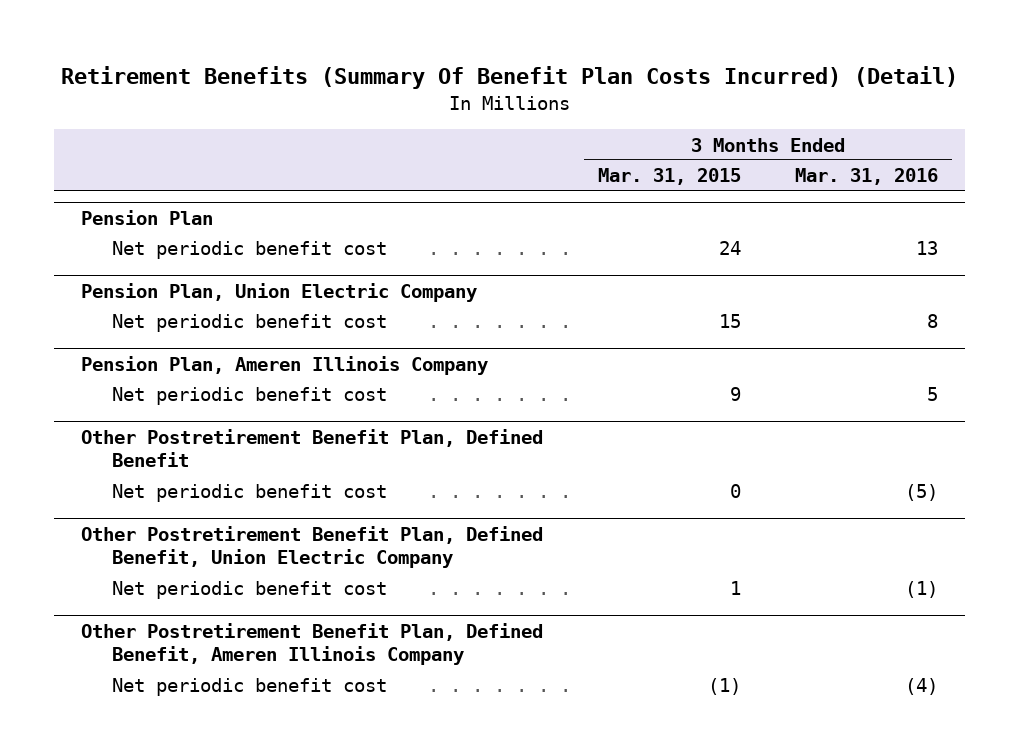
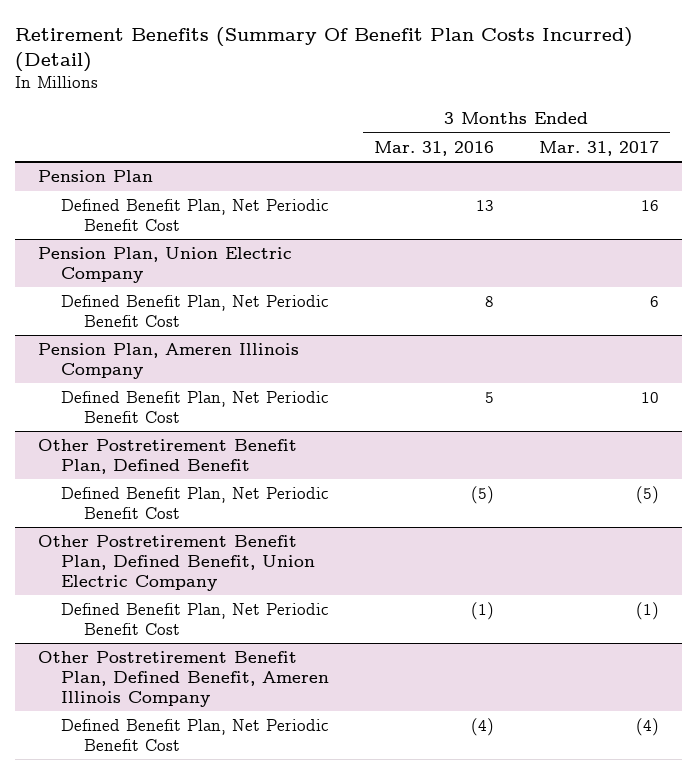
[597,168,741,186] Mar. 31, 2015 -> none
none -> [539,140,660,156] Mar. 31, 2017
[112,241,388,260] Net periodic benefit cost -> [60,198,329,231] Defined Benefit Plan, Net Periodic Benefit Cost
[112,314,388,333] Net periodic benefit cost -> [60,294,329,327] Defined Benefit Plan, Net Periodic Benefit Cost
[112,387,388,406] Net periodic benefit cost -> [60,390,329,423] Defined Benefit Plan, Net Periodic Benefit Cost
[112,484,388,503] Net periodic benefit cost -> [60,486,329,519] Defined Benefit Plan, Net Periodic Benefit Cost
[112,581,388,600] Net periodic benefit cost -> [60,602,329,635] Defined Benefit Plan, Net Periodic Benefit Cost
[112,678,388,697] Net periodic benefit cost -> [60,718,329,751] Defined Benefit Plan, Net Periodic Benefit Cost

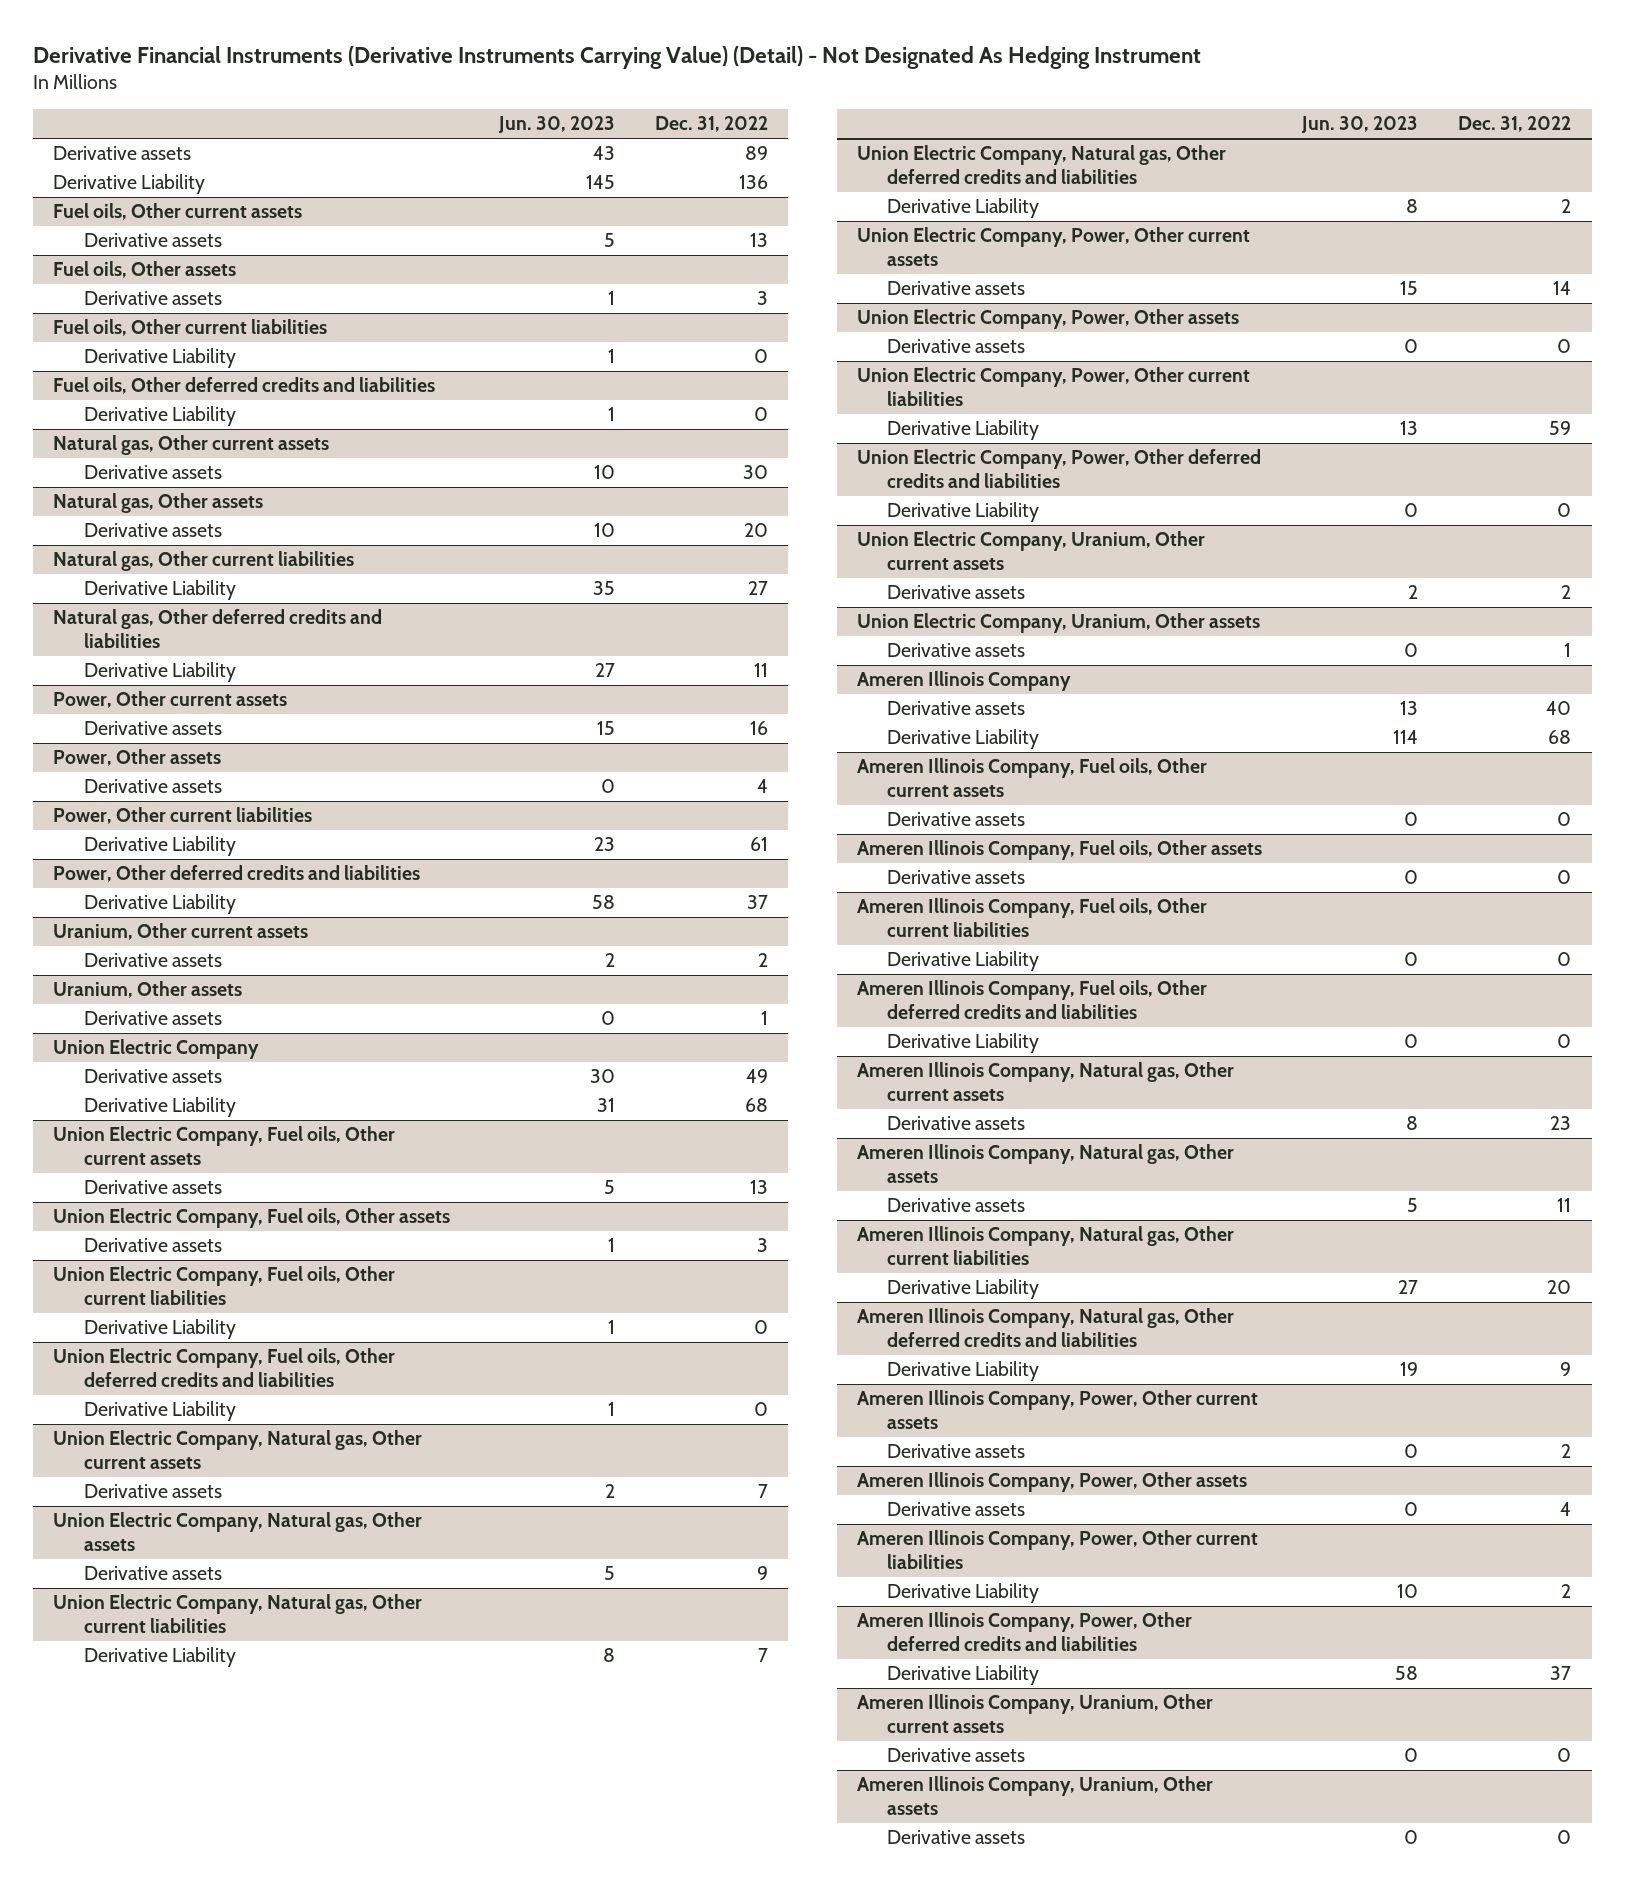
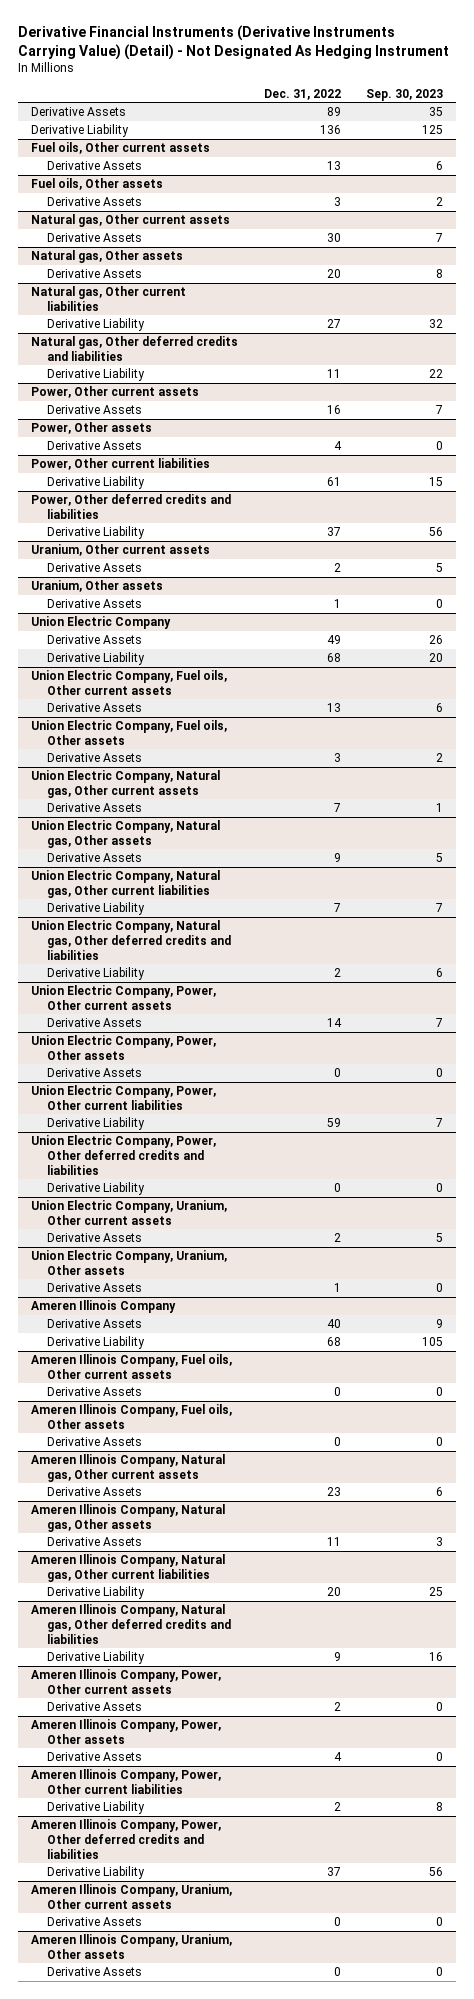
[497,116,615,134] Jun. 30, 2023 -> none
none -> [366,88,444,101] Sep. 30, 2023
[53,146,192,161] Derivative assets -> [31,107,127,117] Derivative Assets
[83,233,222,248] Derivative assets -> [47,161,143,171] Derivative Assets
[53,319,328,337] Fuel oils, Other current liabilities -> none
[83,348,236,369] Derivative Liability -> none
[53,377,436,395] Fuel oils, Other deferred credits and liabilities -> none
[83,406,236,427] Derivative Liability -> none
[83,291,222,306] Derivative assets -> [47,197,143,207] Derivative Assets
[83,465,222,480] Derivative assets -> [47,233,143,243] Derivative Assets
[83,523,222,538] Derivative assets -> [47,269,143,279] Derivative Assets
[83,721,222,736] Derivative assets -> [47,405,143,415] Derivative Assets
[83,779,222,794] Derivative assets -> [47,441,143,451] Derivative Assets
[83,953,222,968] Derivative assets -> [47,563,143,573] Derivative Assets
[83,1011,222,1026] Derivative assets -> [47,599,143,609] Derivative Assets
[83,1069,222,1084] Derivative assets -> [47,635,143,645] Derivative Assets
[83,1180,222,1195] Derivative assets -> [47,703,143,713] Derivative Assets
[53,1266,396,1305] Union Electric Company, Fuel oils, Other current liabilities -> none
[83,1319,236,1340] Derivative Liability -> none
[53,1348,396,1387] Union Electric Company, Fuel oils, Other deferred credits and liabilities -> none
[83,1401,236,1422] Derivative Liability -> none
[83,1238,222,1253] Derivative assets -> [47,753,143,763] Derivative Assets
[83,1484,222,1499] Derivative assets -> [47,803,143,813] Derivative Assets
[83,1566,222,1581] Derivative assets -> [47,853,143,863] Derivative Assets
[887,281,1026,296] Derivative assets -> [47,1018,143,1028] Derivative Assets
[887,339,1026,354] Derivative assets -> [47,1068,143,1078] Derivative Assets
[887,585,1026,600] Derivative assets -> [47,1233,143,1243] Derivative Assets
[887,643,1026,658] Derivative assets -> [47,1283,143,1293] Derivative Assets
[887,701,1026,716] Derivative assets -> [47,1319,143,1329] Derivative Assets
[887,812,1026,827] Derivative assets -> [47,1387,143,1397] Derivative Assets
[856,898,1207,937] Ameren Illinois Company, Fuel oils, Other current liabilities -> none
[887,951,1040,972] Derivative Liability -> none
[856,980,1207,1019] Ameren Illinois Company, Fuel oils, Other deferred credits and liabilities -> none
[887,1033,1040,1054] Derivative Liability -> none
[887,870,1026,885] Derivative assets -> [47,1437,143,1447] Derivative Assets
[887,1116,1026,1131] Derivative assets -> [47,1487,143,1497] Derivative Assets
[887,1198,1026,1213] Derivative assets -> [47,1537,143,1547] Derivative Assets
[887,1444,1026,1459] Derivative assets -> [47,1702,143,1712] Derivative Assets
[887,1502,1026,1517] Derivative assets -> [47,1752,143,1762] Derivative Assets
[887,1748,1026,1763] Derivative assets -> [47,1917,143,1927] Derivative Assets
[887,1830,1026,1845] Derivative assets -> [47,1967,143,1977] Derivative Assets

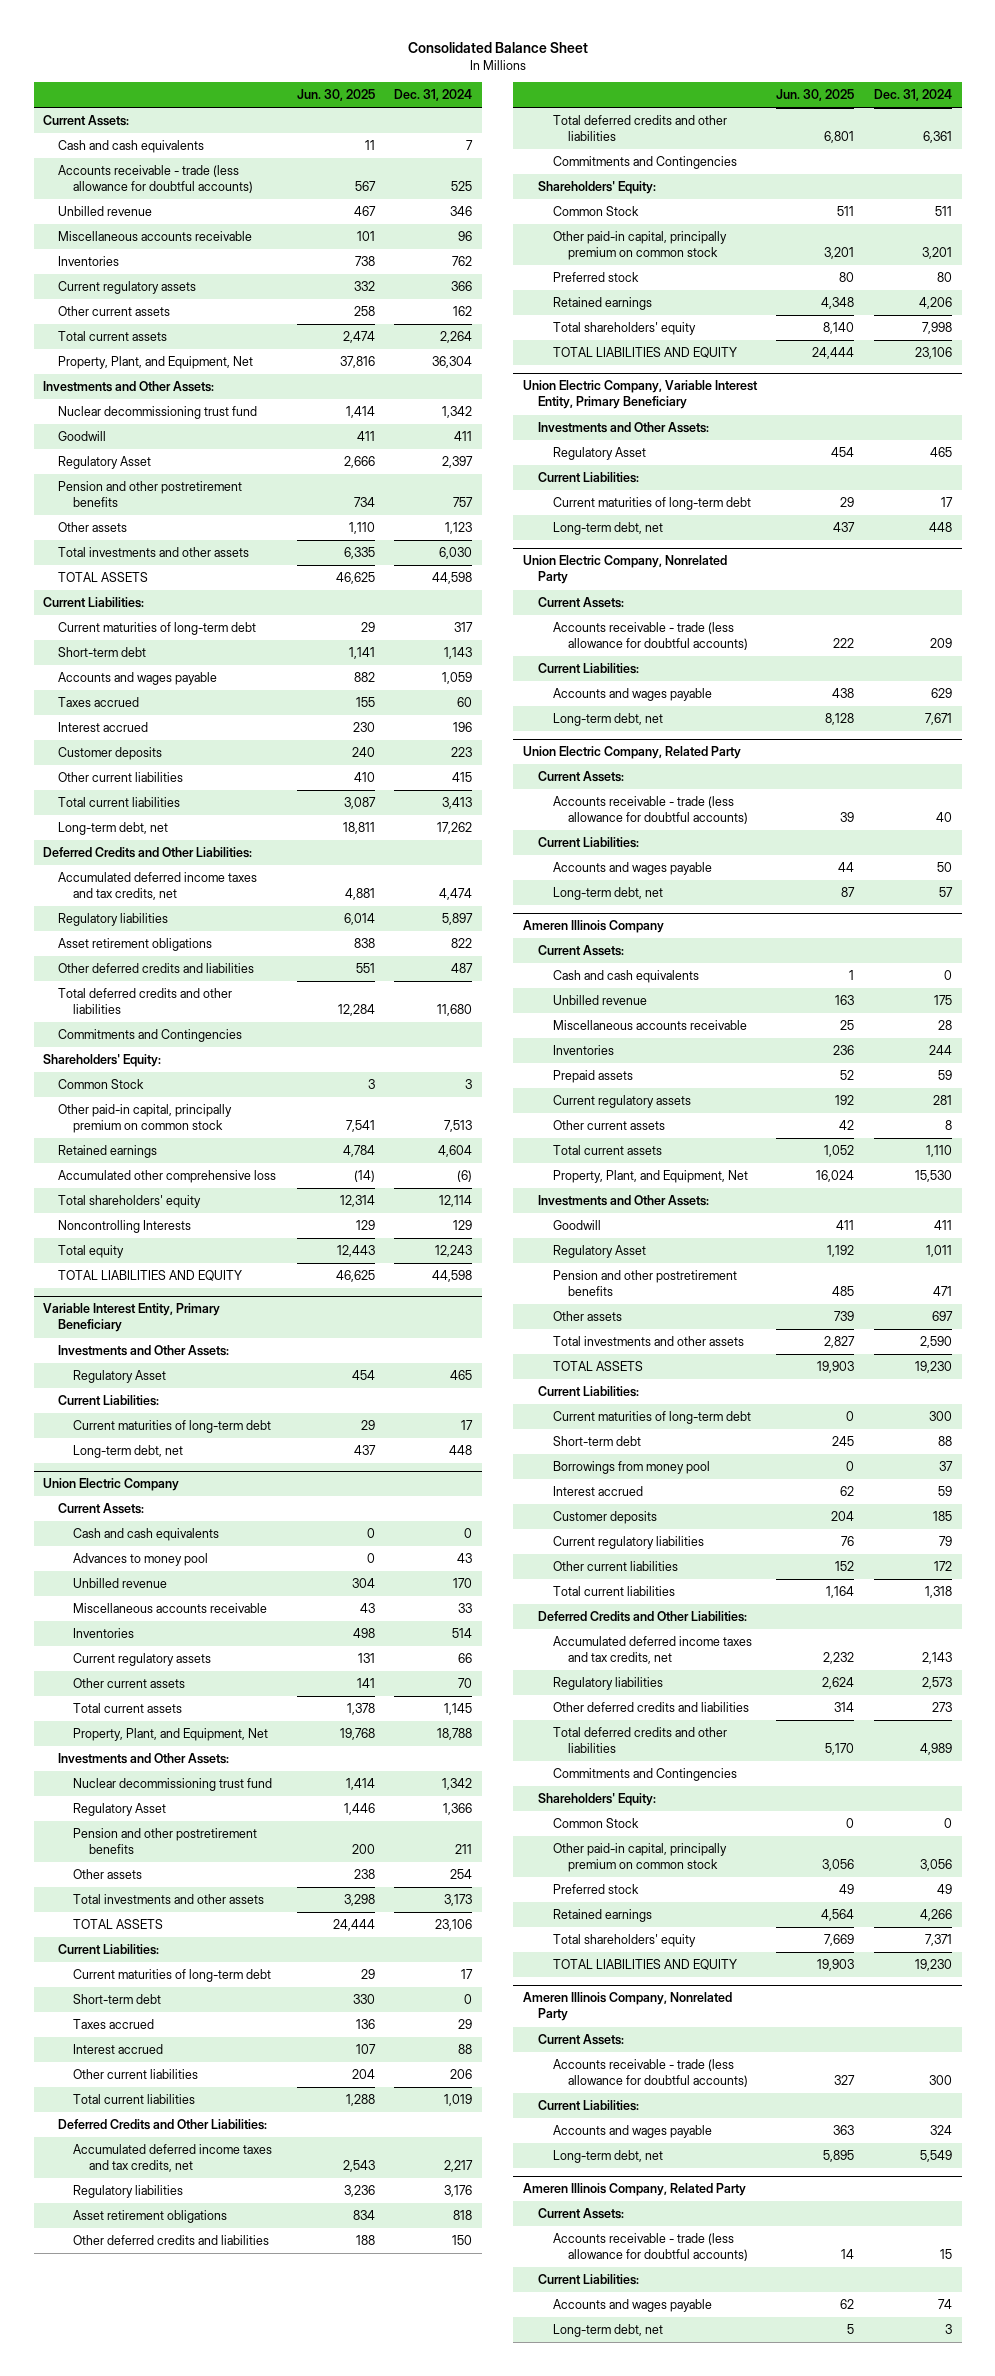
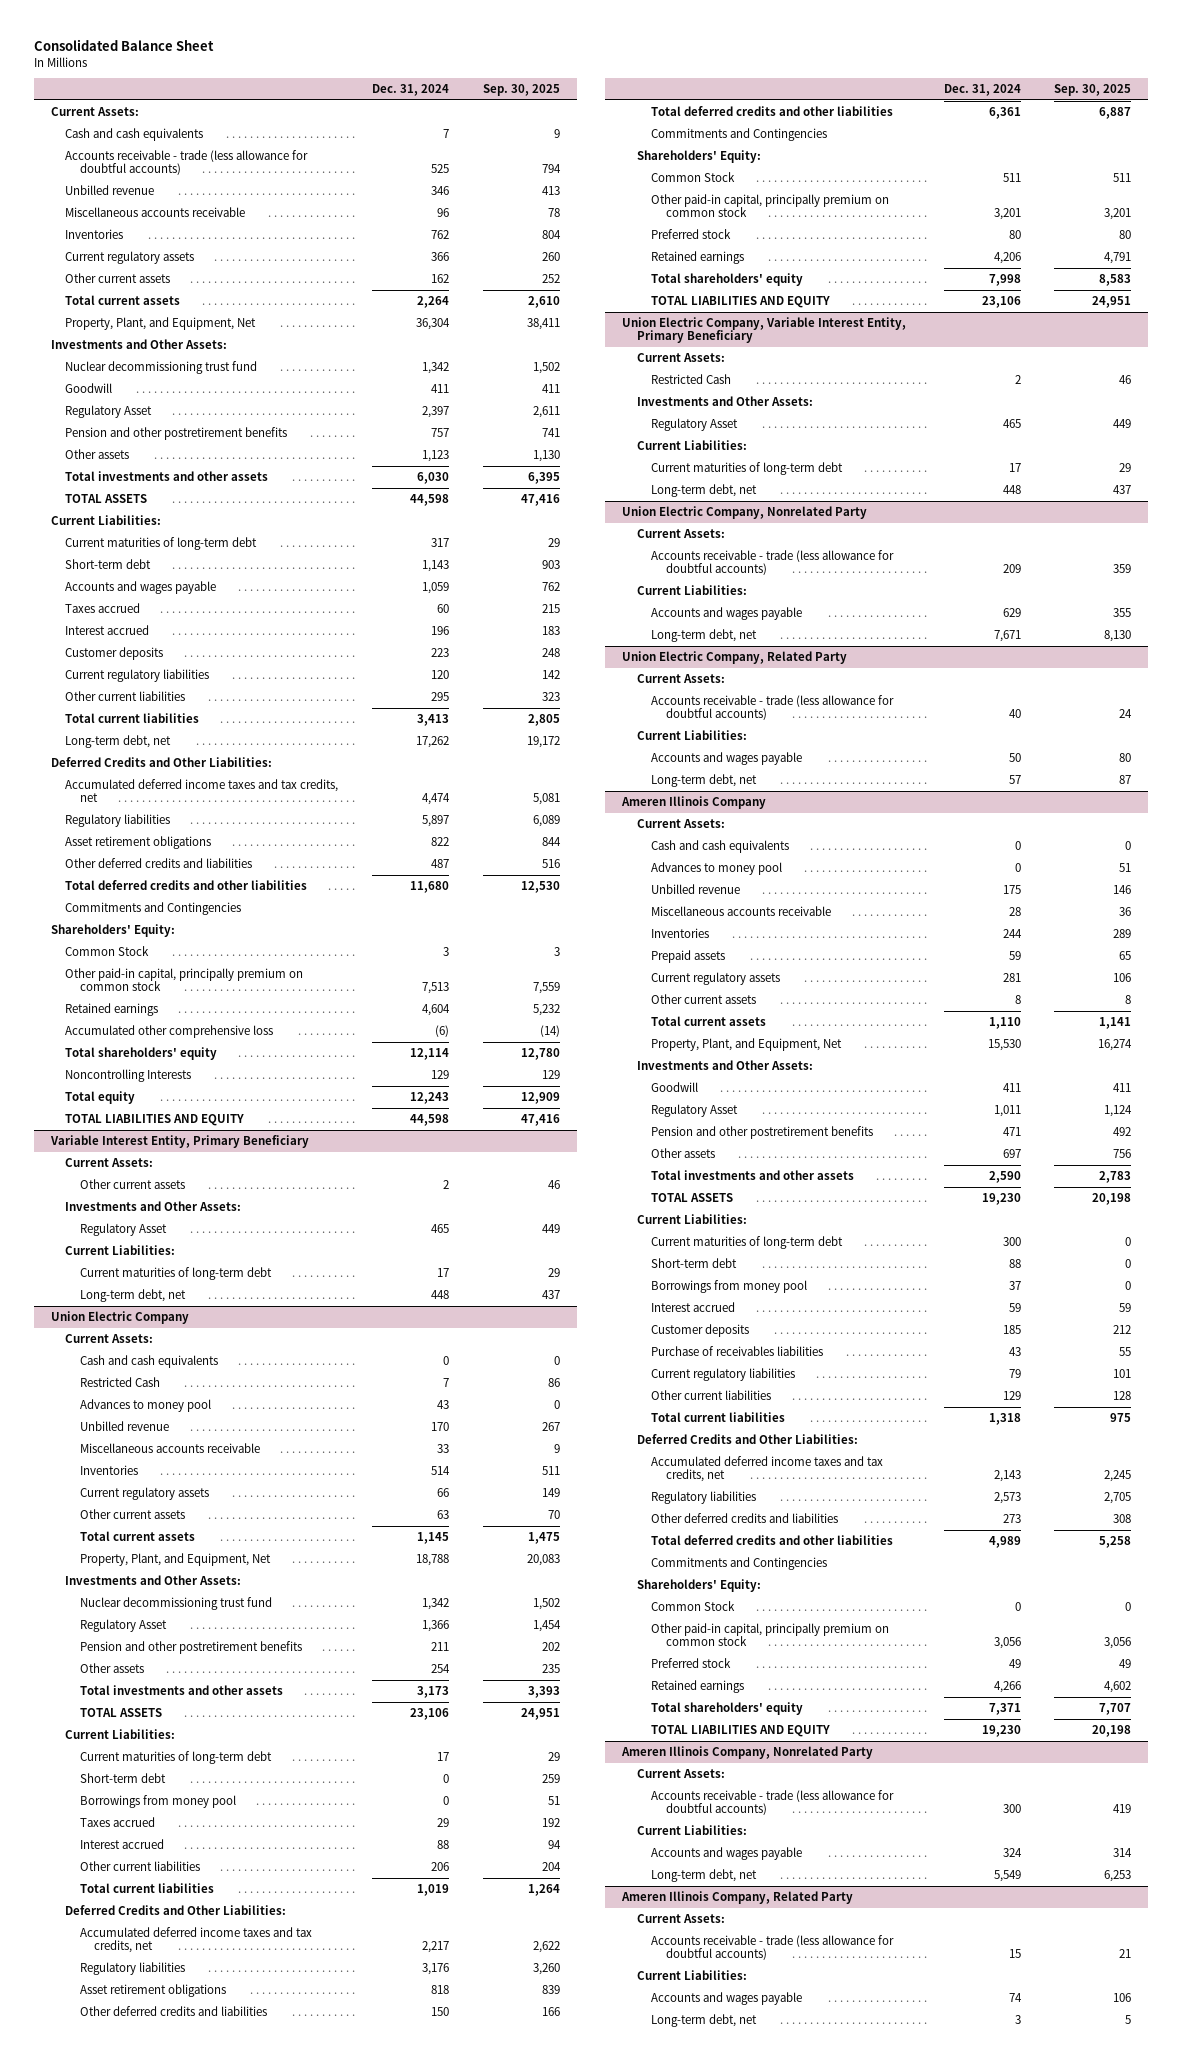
[296,89,375,102] Jun. 30, 2025 -> none
none -> [483,83,561,96] Sep. 30, 2025
none -> [65,668,210,682] Current regulatory liabilities
[452,772,473,783] 415 -> [431,691,450,701] 295
none -> [65,1157,154,1167] Current Assets:
none -> [79,1178,185,1189] Other current assets
none -> [79,1376,160,1387] Restricted Cash
[458,1678,473,1689] 70 -> [437,1509,450,1519] 63
none -> [79,1794,236,1808] Borrowings from money pool
none -> [636,352,725,362] Current Assets:
none -> [651,373,732,384] Restricted Cash
none -> [651,861,783,875] Advances to money pool
none -> [651,1345,824,1356] Purchase of receivables liabilities
[934,1561,953,1572] 172 -> [1002,1390,1021,1400] 129

